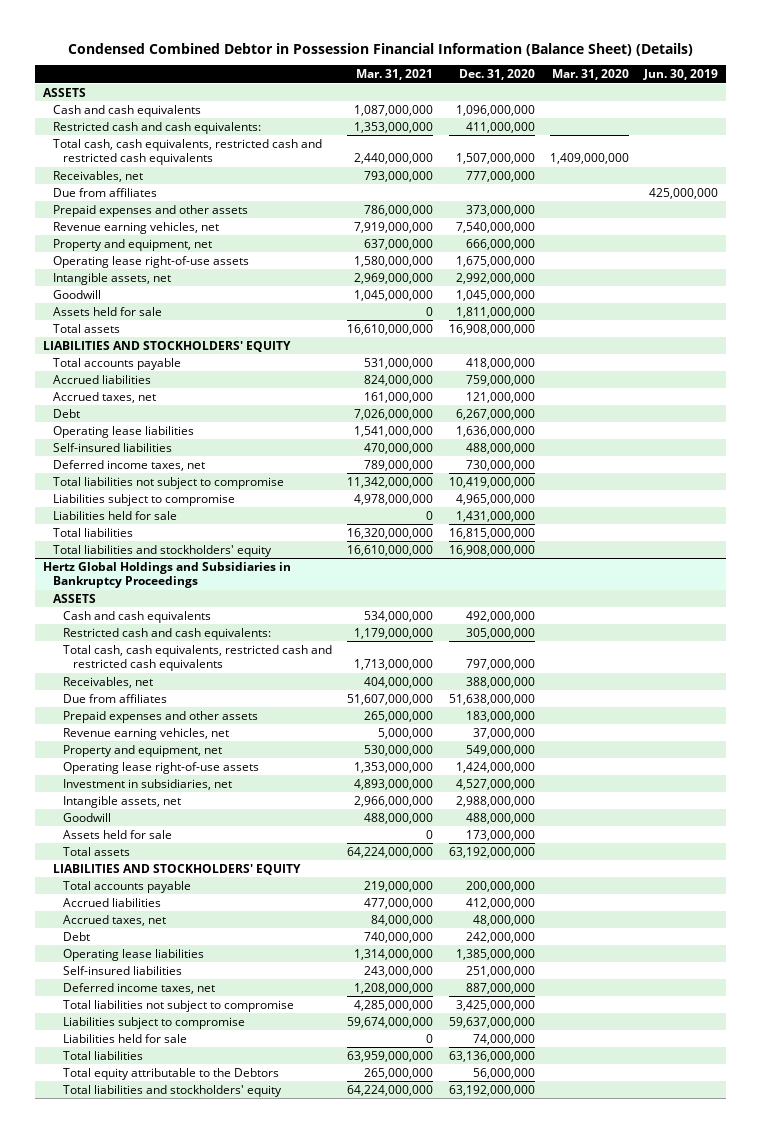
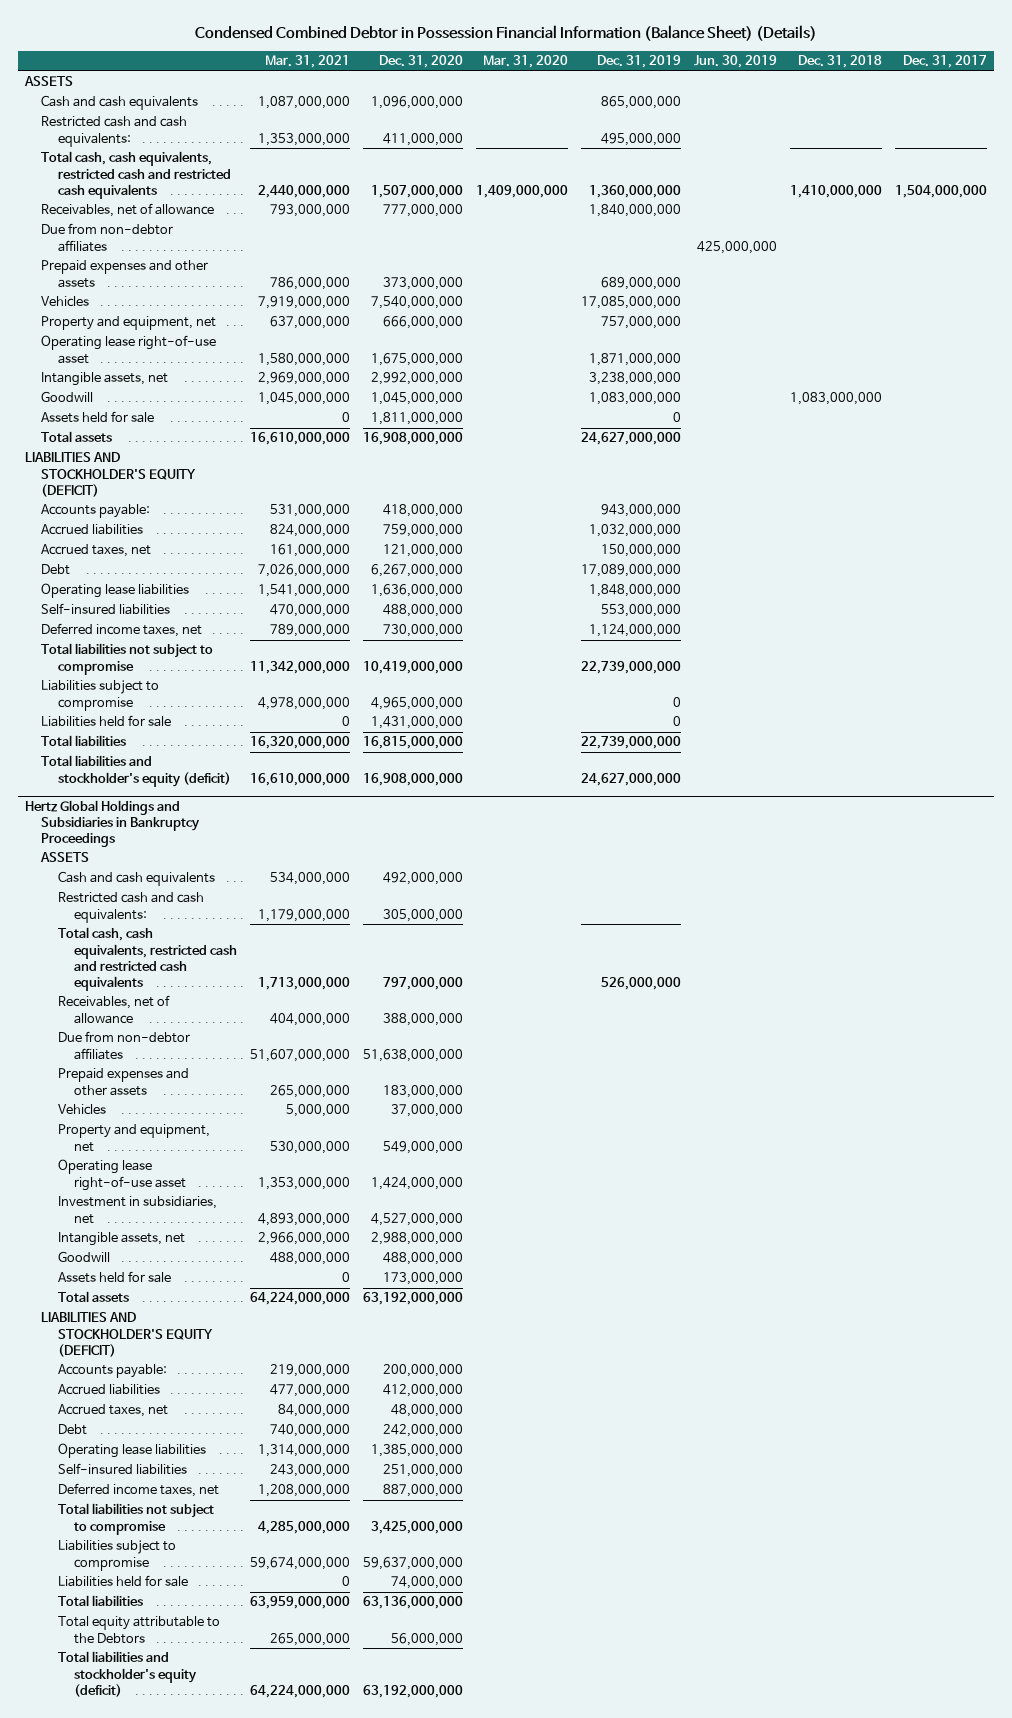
none -> [597,55,682,69] Dec. 31, 2019
none -> [798,55,883,69] Dec. 31, 2018
none -> [903,55,988,69] Dec. 31, 2017
[53,170,144,182] Receivables, net -> [41,203,215,218] Receivables, net of allowance
[53,187,158,197] Due from affiliates -> [41,223,174,252] Due from non-debtor affiliates
[53,221,220,234] Revenue earning vehicles, net -> [41,296,90,308] Vehicles
[53,255,250,268] Operating lease right-of-use assets -> [41,335,217,364] Operating lease right-of-use asset
[42,340,291,352] LIABILITIES AND STOCKHOLDERS' EQUITY -> [24,452,197,497] LIABILITIES AND STOCKHOLDER'S EQUITY (DEFICIT)
[53,357,182,370] Total accounts payable -> [41,504,151,519] Accounts payable:
[53,544,273,557] Total liabilities and stockholders' equity -> [41,755,231,787] Total liabilities and stockholder's equity (deficit)
[63,676,154,688] Receivables, net -> [57,995,170,1024] Receivables, net of allowance
[63,693,168,703] Due from affiliates -> [57,1031,190,1060] Due from non-debtor affiliates
[63,727,230,740] Revenue earning vehicles, net -> [57,1104,106,1116] Vehicles
[63,761,260,774] Operating lease right-of-use assets -> [57,1159,187,1191] Operating lease right-of-use asset
[53,863,302,875] LIABILITIES AND STOCKHOLDERS' EQUITY -> [41,1312,213,1357] LIABILITIES AND STOCKHOLDER'S EQUITY (DEFICIT)
[63,880,192,893] Total accounts payable -> [57,1364,167,1379] Accounts payable:
[63,1084,283,1097] Total liabilities and stockholders' equity -> [57,1651,198,1697] Total liabilities and stockholder's equity (deficit)

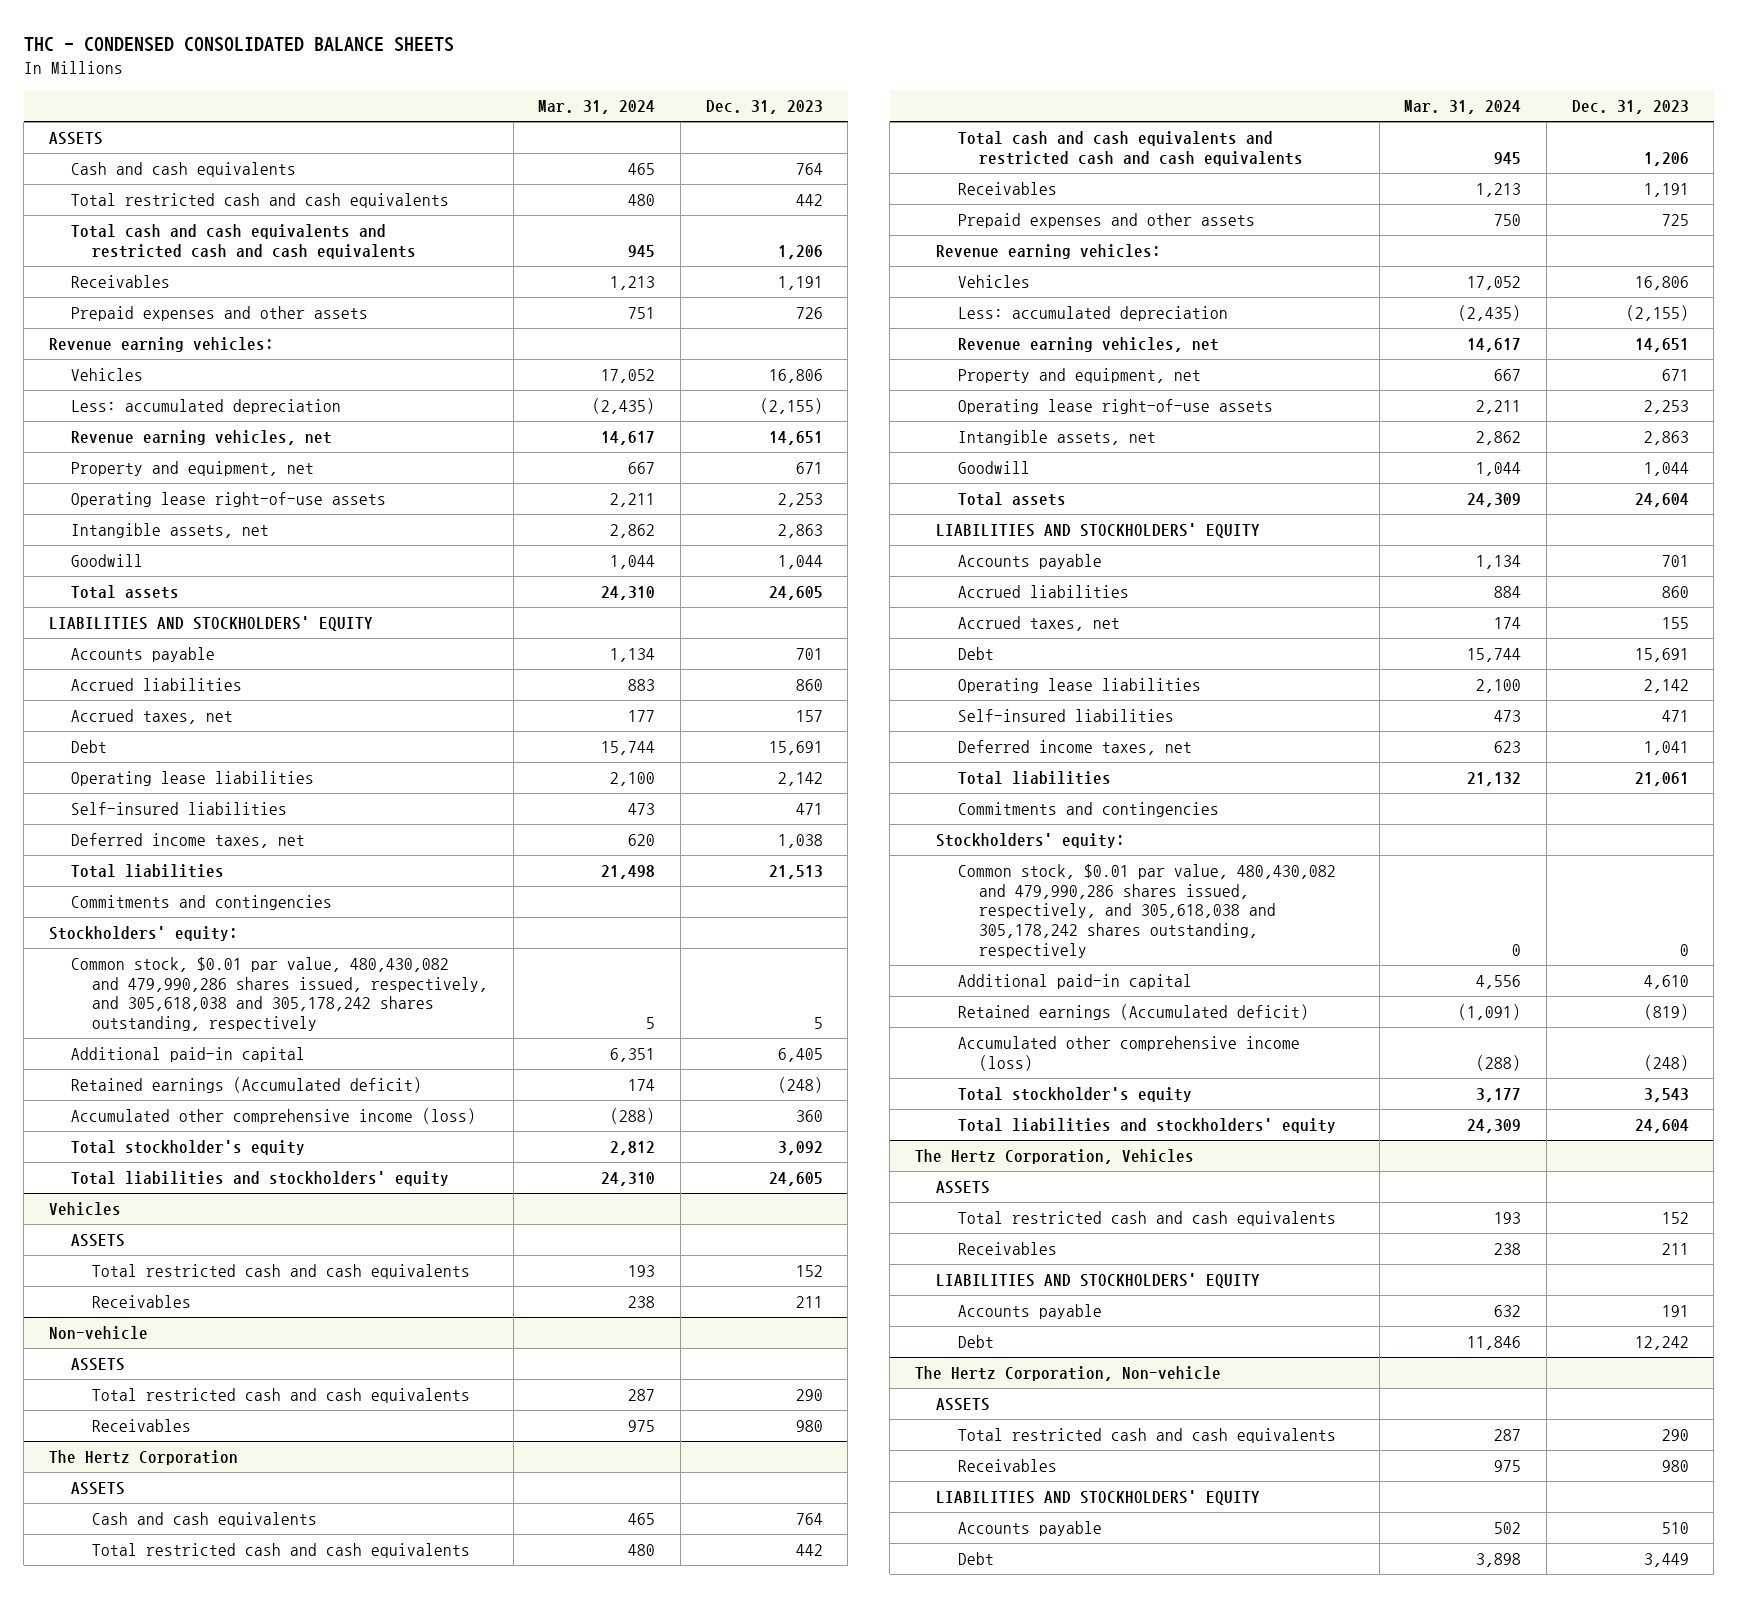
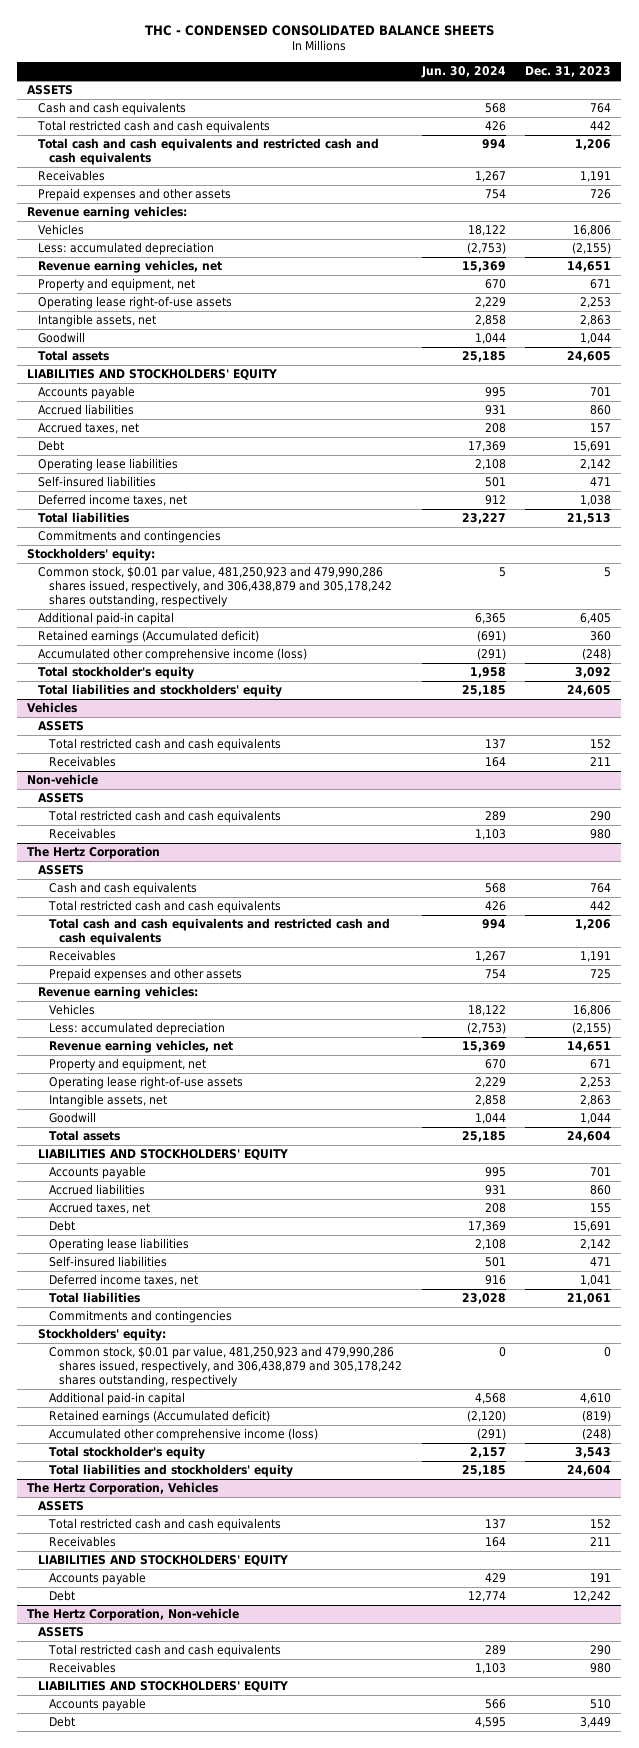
[538,99,656,114] Mar. 31, 2024 -> none
none -> [420,65,506,78] Jun. 30, 2024
[70,957,488,1032] Common stock, $0.01 par value, 480,430,082 and 479,990,286 shares issued, respectively, and 305,618,038 and 305,178,242 shares outstanding, respectively -> [37,566,392,607] Common stock, $0.01 par value, 481,250,923 and 479,990,286 shares issued, respectively, and 306,438,879 and 305,178,242 shares outstanding, respectively
[777,1077,823,1094] (248) -> [590,631,612,642] 360
[795,1110,823,1123] 360 -> [582,648,612,661] (248)
[957,864,1336,958] Common stock, $0.01 par value, 480,430,082 and 479,990,286 shares issued, respectively, and 305,618,038 and 305,178,242 shares outstanding, respectively -> [48,1346,403,1387] Common stock, $0.01 par value, 481,250,923 and 479,990,286 shares issued, respectively, and 306,438,879 and 305,178,242 shares outstanding, respectively

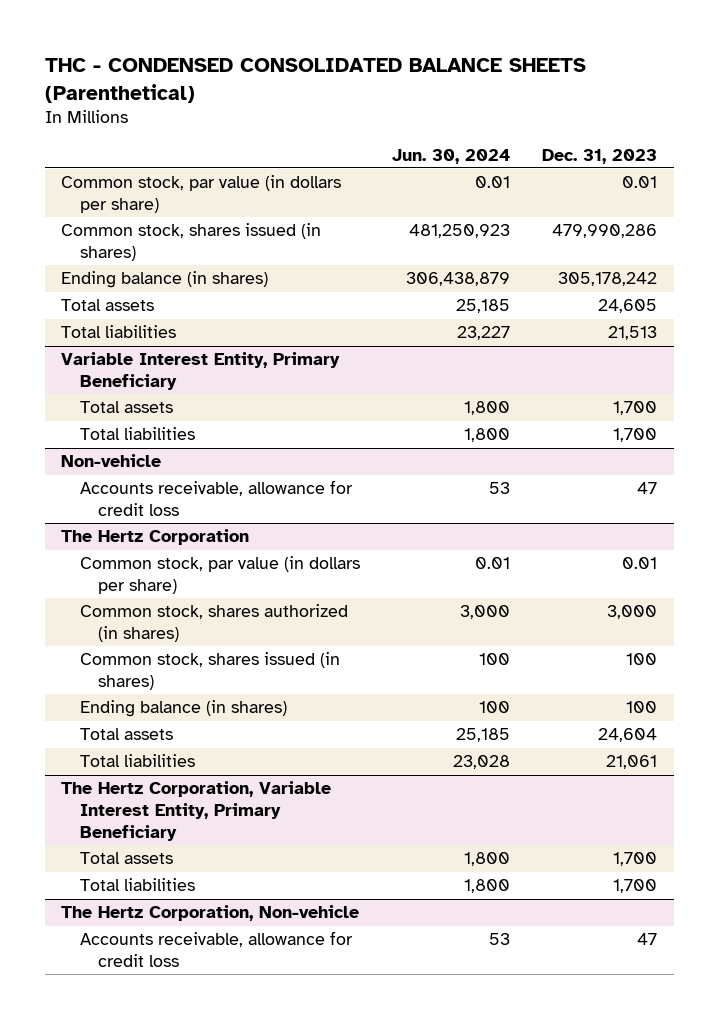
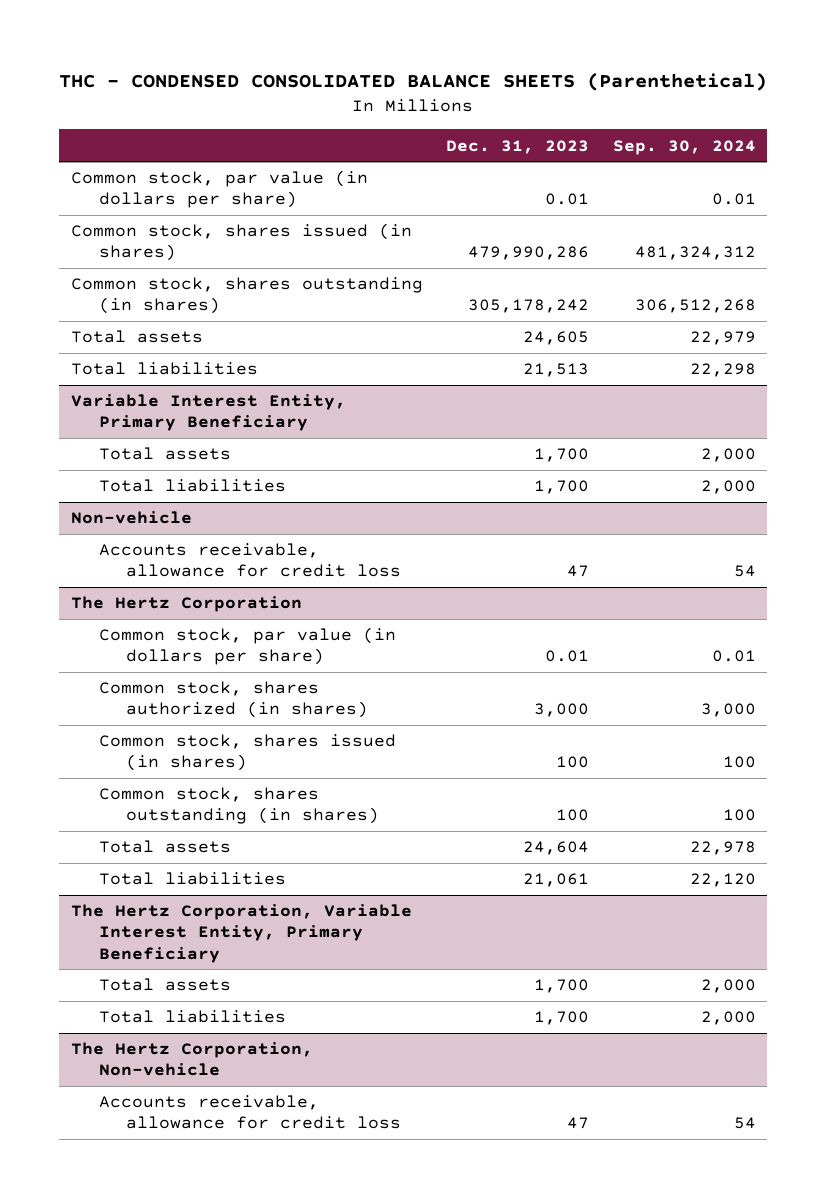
[392,148,511,164] Jun. 30, 2024 -> none
none -> [612,139,756,155] Sep. 30, 2024
[60,271,268,289] Ending balance (in shares) -> [70,277,423,315] Common stock, shares outstanding (in shares)
[79,700,287,718] Ending balance (in shares) -> [98,787,380,825] Common stock, shares outstanding (in shares)

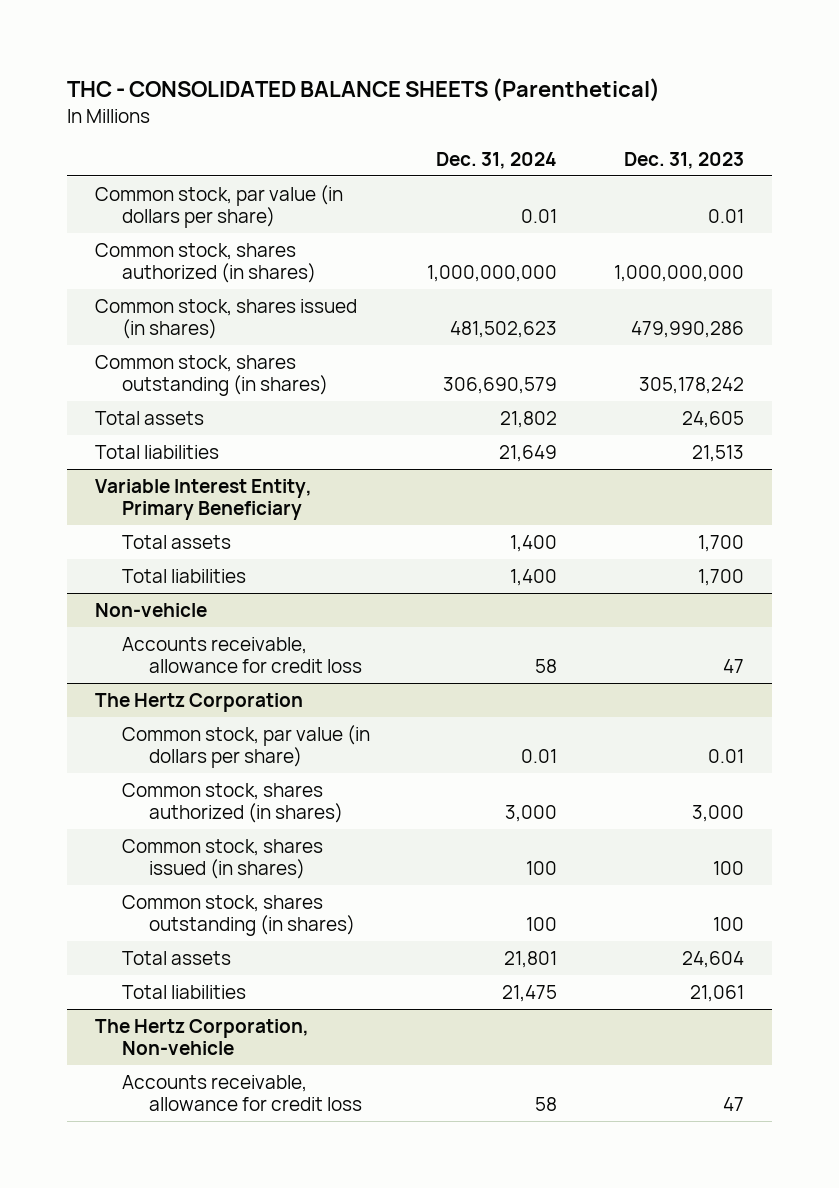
[59,73,768,92] THC - CONDENSED CONSOLIDATED BALANCE SHEETS (Parenthetical) -> [67,77,661,102] THC - CONSOLIDATED BALANCE SHEETS (Parenthetical)
[612,139,756,155] Sep. 30, 2024 -> none
none -> [436,151,558,169] Dec. 31, 2024
none -> [95,242,317,284] Common stock, shares authorized (in shares)
[70,904,412,963] The Hertz Corporation, Variable Interest Entity, Primary Beneficiary -> none
[98,978,231,992] Total assets -> none
[98,1010,286,1024] Total liabilities -> none

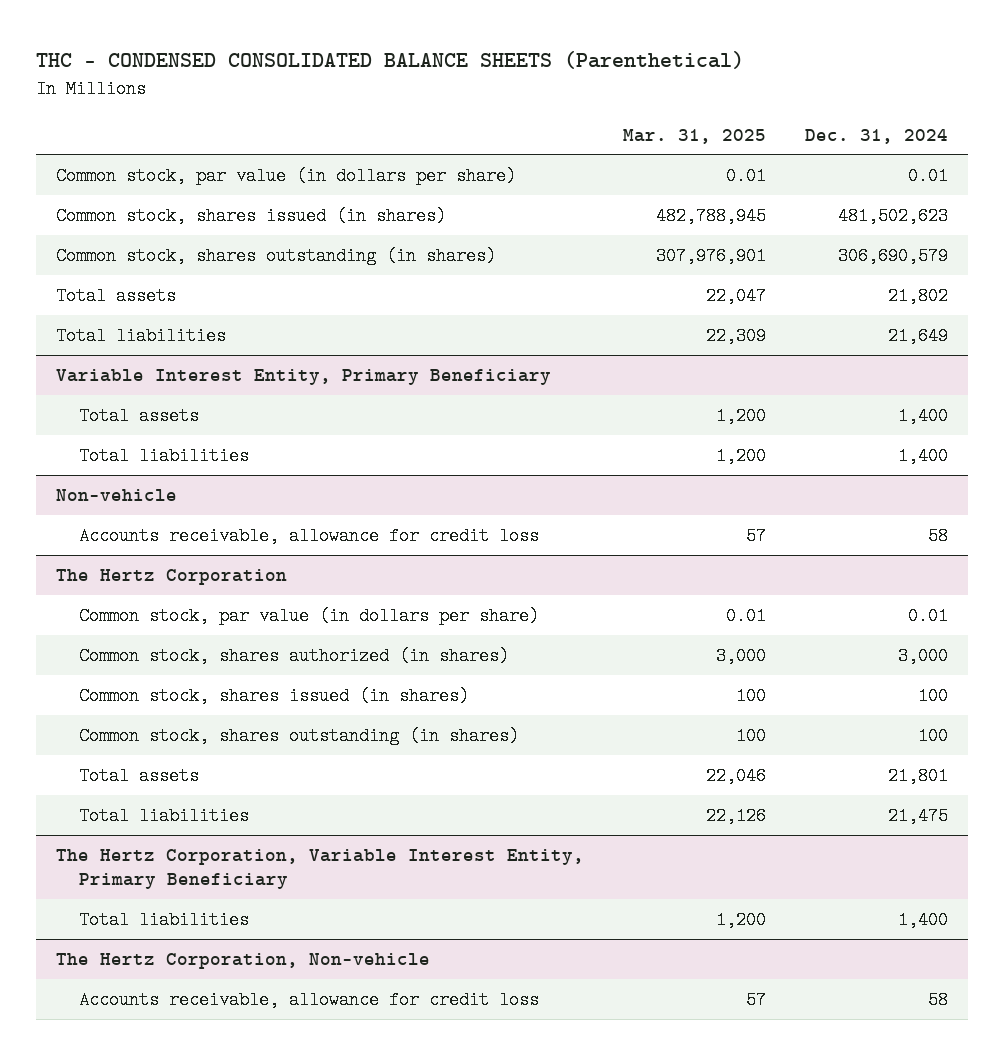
[67,77,661,102] THC - CONSOLIDATED BALANCE SHEETS (Parenthetical) -> [36,51,745,70] THC - CONDENSED CONSOLIDATED BALANCE SHEETS (Parenthetical)
[623,151,744,169] Dec. 31, 2023 -> none
none -> [622,128,766,144] Mar. 31, 2025
[95,242,317,284] Common stock, shares authorized (in shares) -> none
none -> [55,849,584,890] The Hertz Corporation, Variable Interest Entity, Primary Beneficiary
none -> [79,911,250,930] Total liabilities

